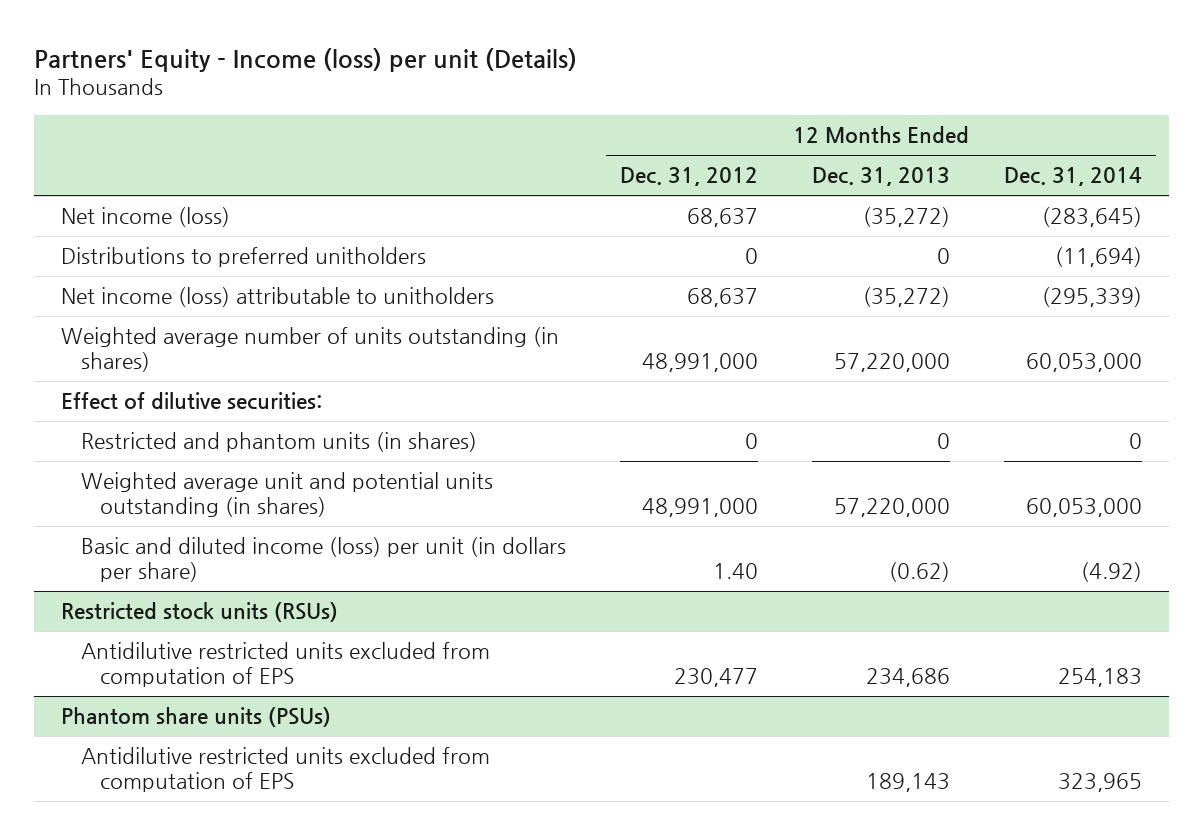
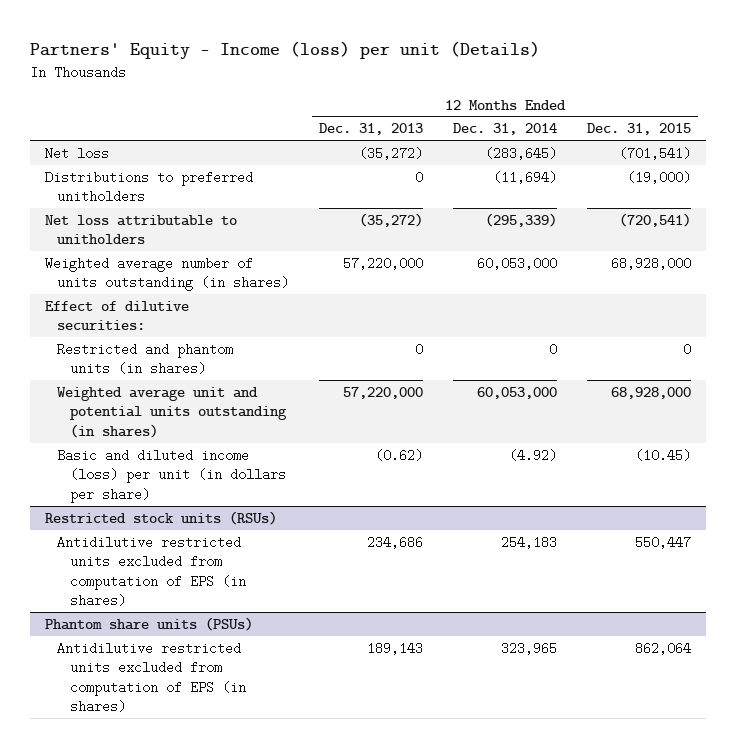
[619,167,758,187] Dec. 31, 2012 -> none
none -> [586,123,691,136] Dec. 31, 2015
[61,207,231,228] Net income (loss) -> [44,146,109,160] Net loss
[61,287,495,308] Net income (loss) attributable to unitholders -> [44,214,237,245] Net loss attributable to unitholders
[80,642,490,688] Antidilutive restricted units excluded from computation of EPS -> [57,535,247,607] Antidilutive restricted units excluded from computation of EPS (in shares)
[80,747,490,793] Antidilutive restricted units excluded from computation of EPS -> [57,641,247,713] Antidilutive restricted units excluded from computation of EPS (in shares)

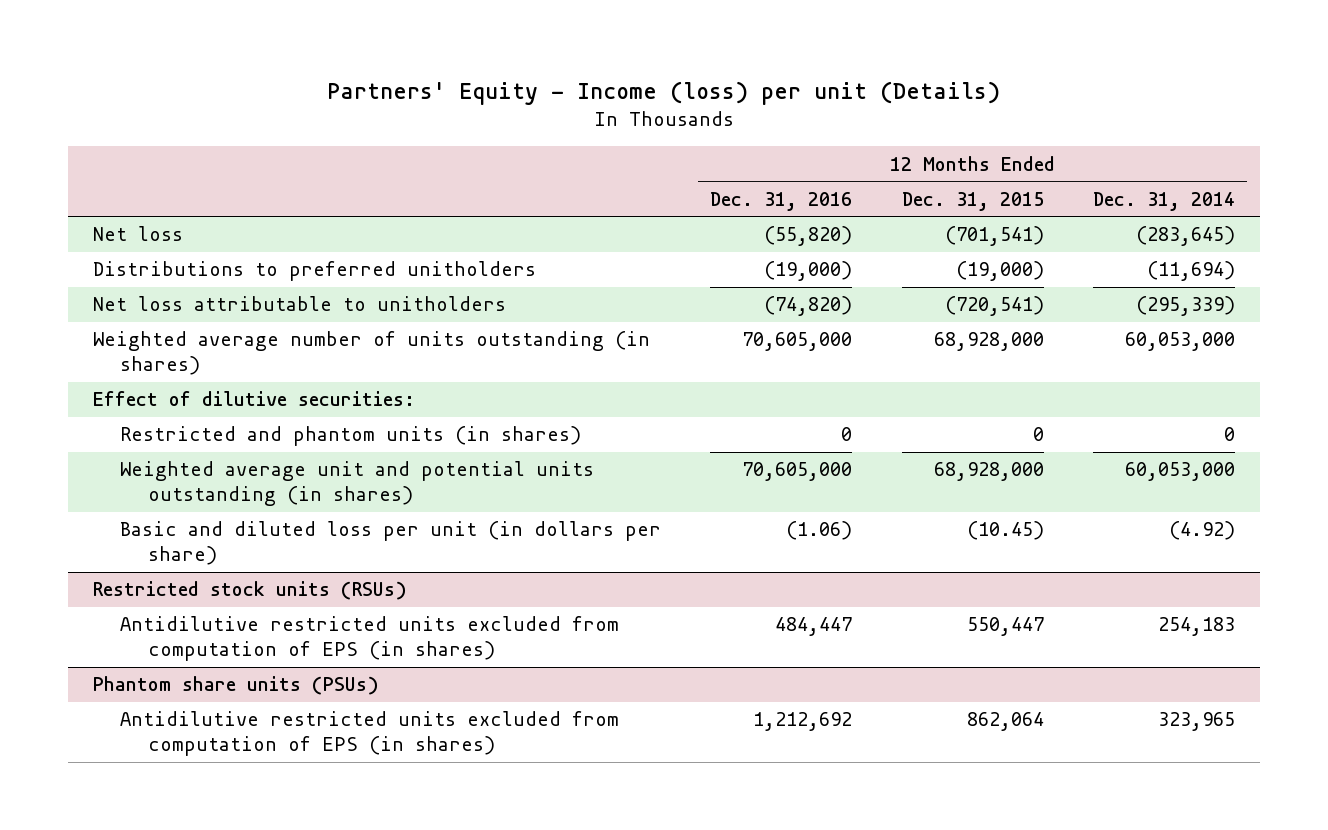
[319,123,424,136] Dec. 31, 2013 -> none
none -> [710,191,853,211] Dec. 31, 2016
[57,448,287,503] Basic and diluted income (loss) per unit (in dollars per share) -> [120,521,662,566] Basic and diluted loss per unit (in dollars per share)

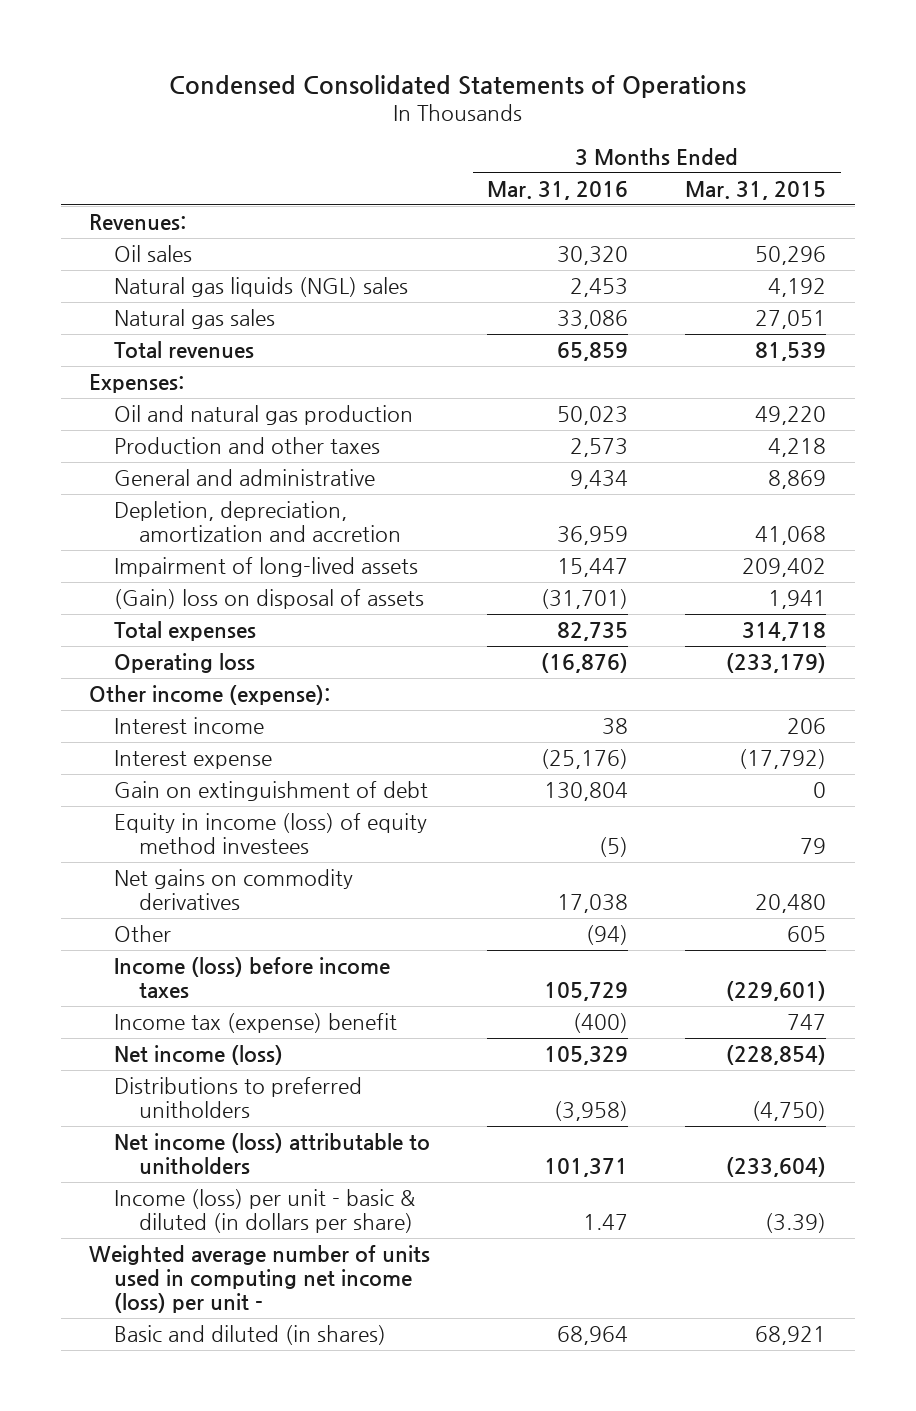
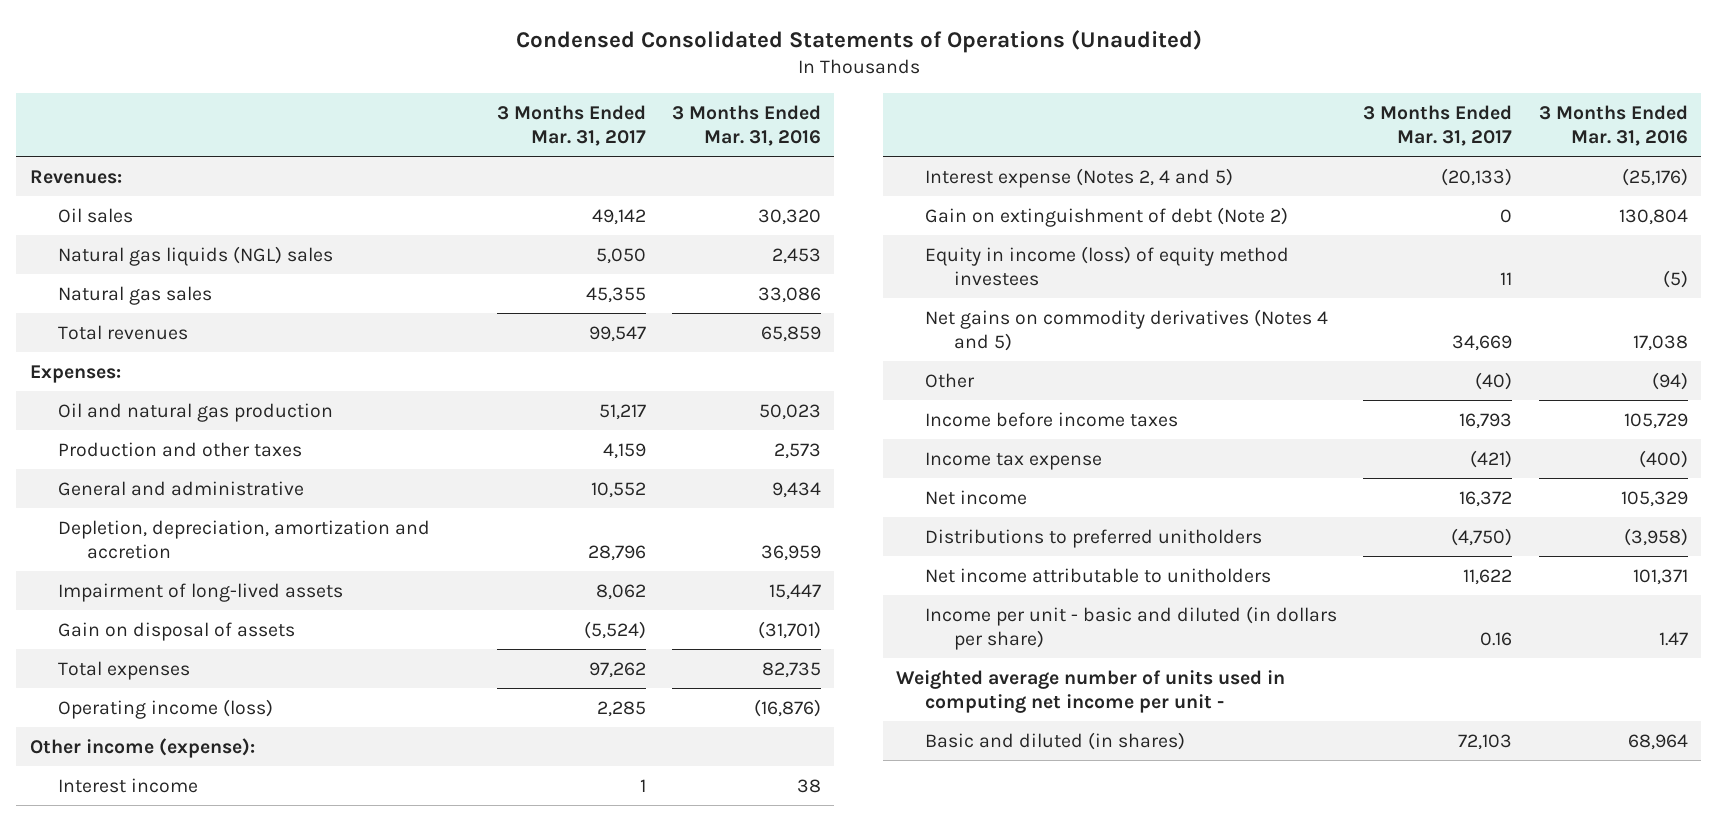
[168,74,746,98] Condensed Consolidated Statements of Operations -> [515,29,1202,53] Condensed Consolidated Statements of Operations (Unaudited)
[685,180,827,200] Mar. 31, 2015 -> none
none -> [496,104,646,146] 3 Months Ended Mar. 31, 2017
[114,589,425,610] (Gain) loss on disposal of assets -> [58,621,296,641] Gain on disposal of assets
[114,653,256,674] Operating loss -> [58,698,274,719] Operating income (loss)
[114,750,273,770] Interest expense -> [925,167,1234,188] Interest expense (Notes 2, 4 and 5)
[114,781,429,802] Gain on extinguishment of debt -> [925,206,1289,227] Gain on extinguishment of debt (Note 2)
[114,869,354,911] Net gains on commodity derivatives -> [925,308,1329,351] Net gains on commodity derivatives (Notes 4 and 5)
[114,957,391,999] Income (loss) before income taxes -> [925,411,1179,427] Income before income taxes
[114,1013,398,1034] Income tax (expense) benefit -> [925,451,1103,470] Income tax expense
[114,1045,284,1066] Net income (loss) -> [925,489,1028,505] Net income
[114,1133,431,1175] Net income (loss) attributable to unitholders -> [925,567,1272,583] Net income attributable to unitholders
[114,1189,416,1234] Income (loss) per unit - basic & diluted (in dollars per share) -> [925,605,1338,650] Income per unit - basic and diluted (in dollars per share)
[89,1245,431,1313] Weighted average number of units used in computing net income (loss) per unit - -> [896,669,1286,713] Weighted average number of units used in computing net income per unit -

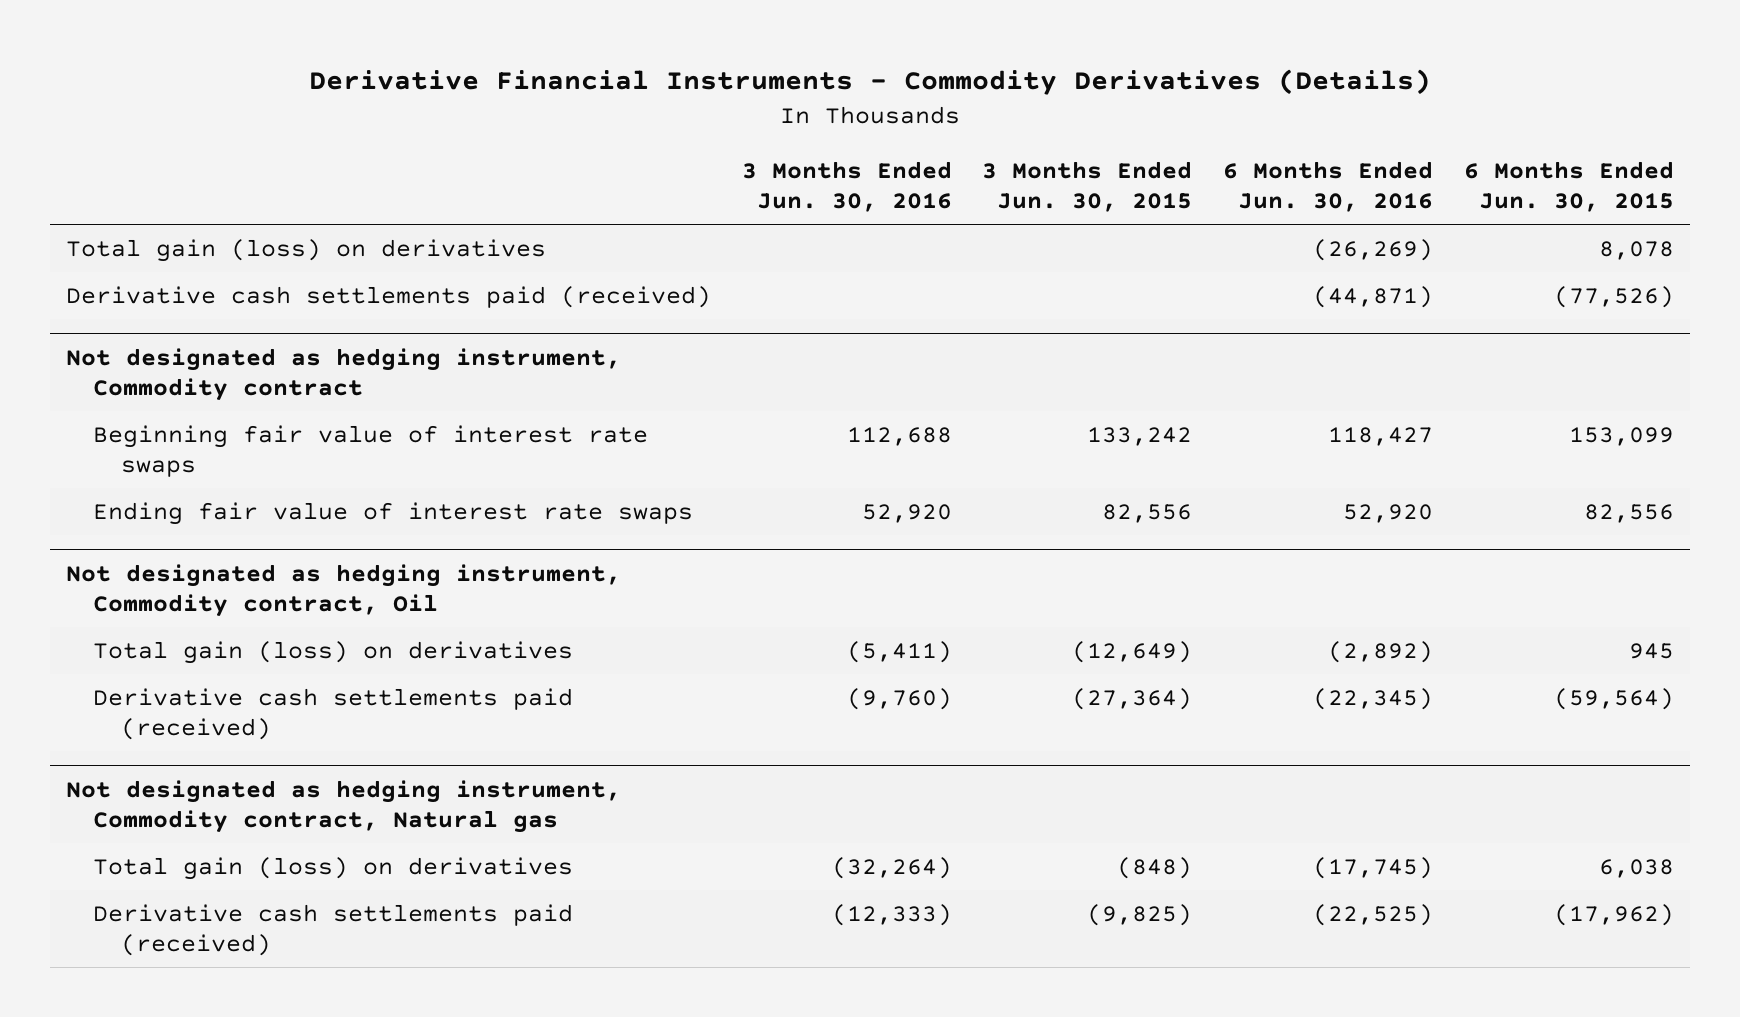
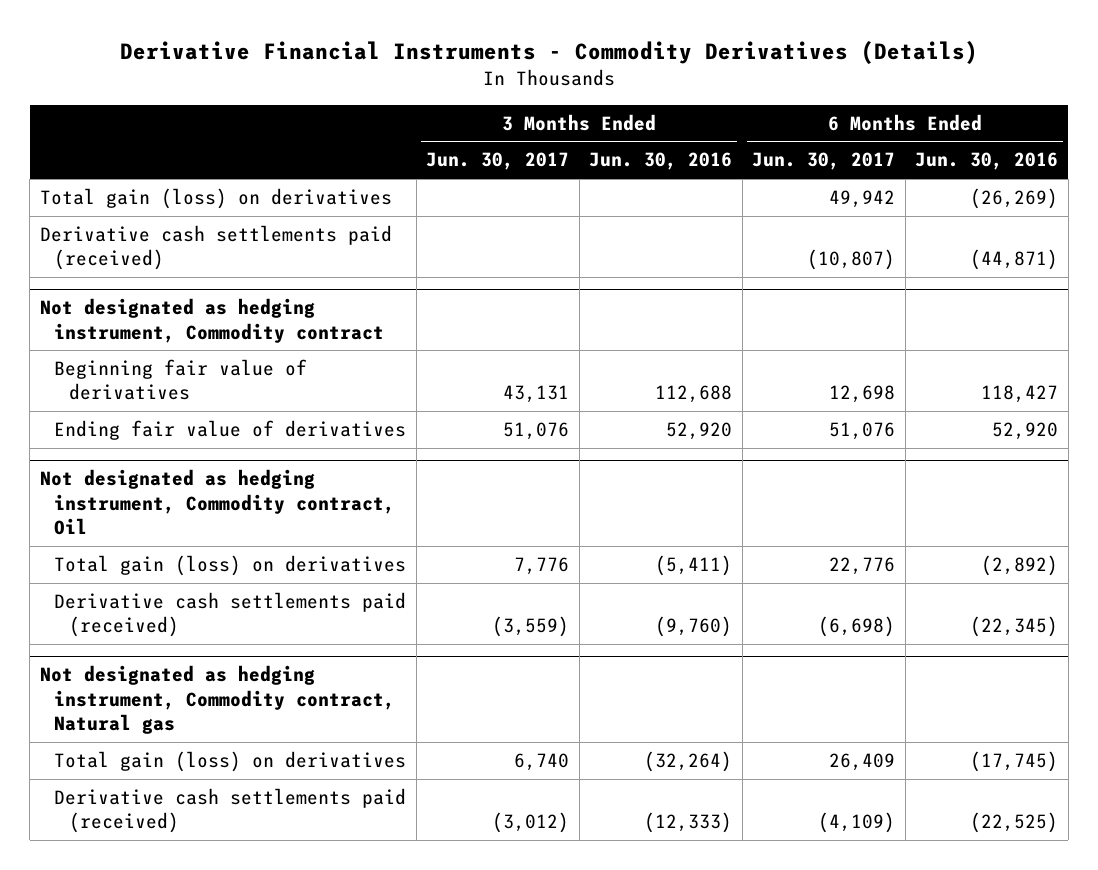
[982,161,1193,213] 3 Months Ended Jun. 30, 2015 -> none
[1464,161,1675,213] 6 Months Ended Jun. 30, 2015 -> none
none -> [426,152,570,171] Jun. 30, 2017
none -> [752,152,896,171] Jun. 30, 2017
[93,424,649,477] Beginning fair value of interest rate swaps -> [54,359,308,401] Beginning fair value of derivatives
[93,501,694,525] Ending fair value of interest rate swaps -> [54,420,407,441] Ending fair value of derivatives

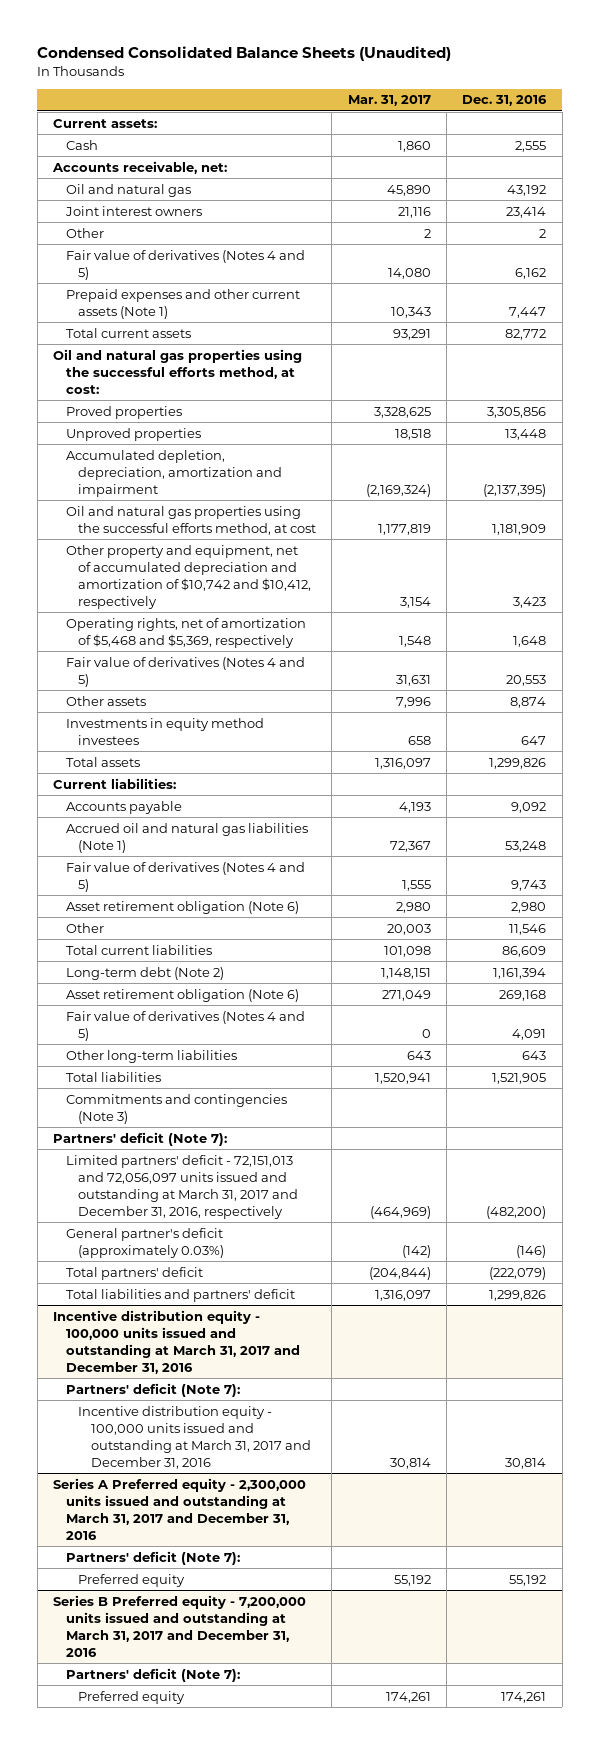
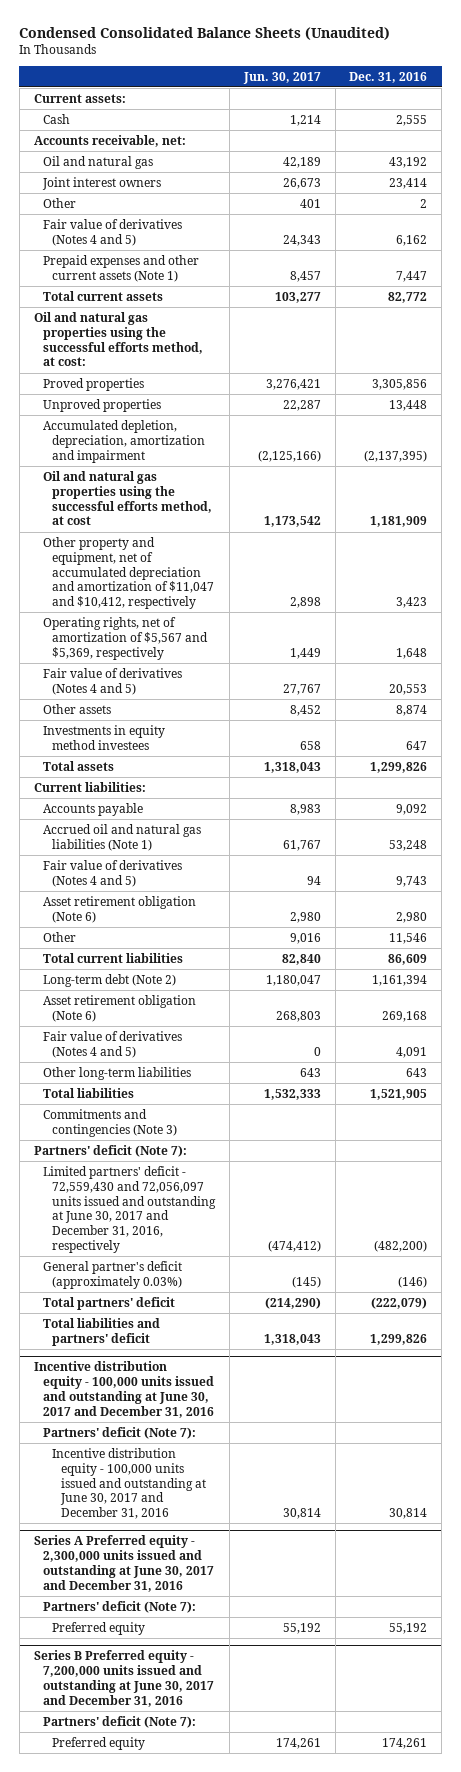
[347,95,431,107] Mar. 31, 2017 -> none
none -> [242,71,321,84] Jun. 30, 2017
[65,544,312,609] Other property and equipment, net of accumulated depreciation and amortization of $10,742 and $10,412, respectively -> [42,536,214,610] Other property and equipment, net of accumulated depreciation and amortization of $11,047 and $10,412, respectively
[65,617,306,648] Operating rights, net of amortization of $5,468 and $5,369, respectively -> [42,616,208,660] Operating rights, net of amortization of $5,567 and $5,369, respectively
[65,1154,299,1219] Limited partners' deficit - 72,151,013 and 72,056,097 units issued and outstanding at March 31, 2017 and December 31, 2016, respectively -> [42,1165,216,1254] Limited partners' deficit - 72,559,430 and 72,056,097 units issued and outstanding at June 30, 2017 and December 31, 2016, respectively
[52,1309,300,1374] Incentive distribution equity - 100,000 units issued and outstanding at March 31, 2017 and December 31, 2016 -> [33,1361,214,1418] Incentive distribution equity - 100,000 units issued and outstanding at June 30, 2017 and December 31, 2016
[78,1405,311,1469] Incentive distribution equity - 100,000 units issued and outstanding at March 31, 2017 and December 31, 2016 -> [51,1447,207,1520] Incentive distribution equity - 100,000 units issued and outstanding at June 30, 2017 and December 31, 2016
[52,1477,306,1540] Series A Preferred equity - 2,300,000 units issued and outstanding at March 31, 2017 and December 31, 2016 -> [33,1535,214,1592] Series A Preferred equity - 2,300,000 units issued and outstanding at June 30, 2017 and December 31, 2016
[52,1594,306,1657] Series B Preferred equity - 7,200,000 units issued and outstanding at March 31, 2017 and December 31, 2016 -> [33,1650,214,1707] Series B Preferred equity - 7,200,000 units issued and outstanding at June 30, 2017 and December 31, 2016

